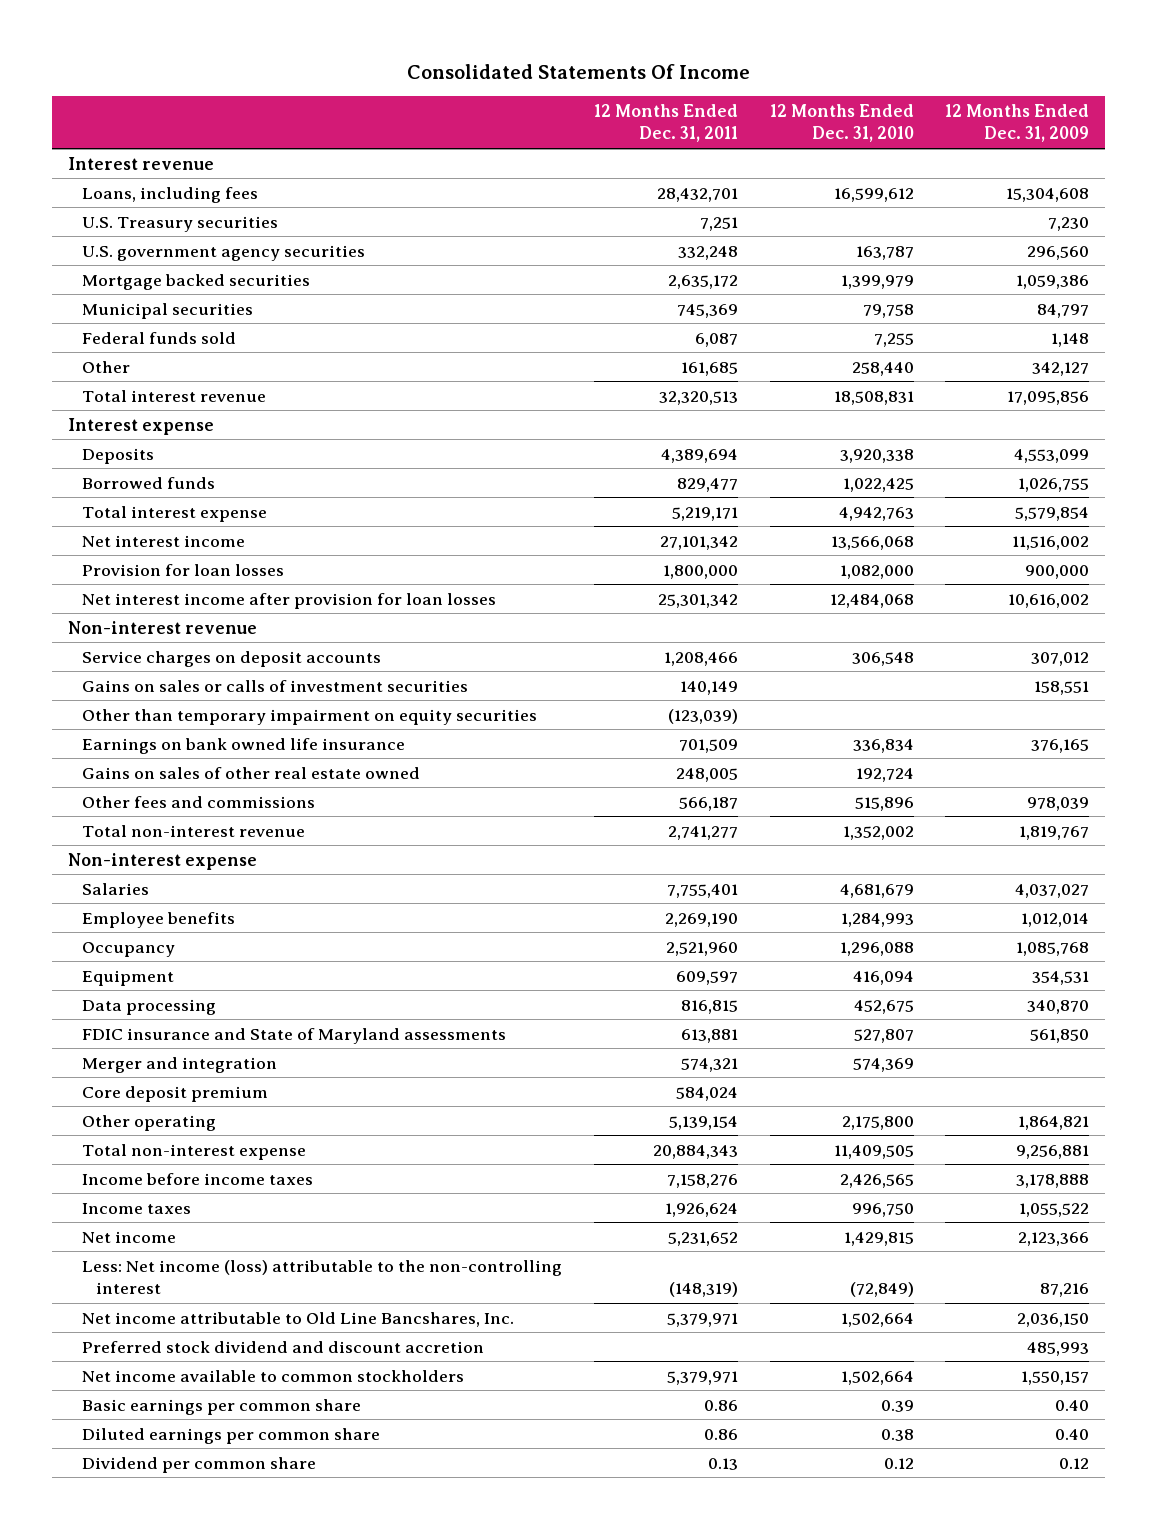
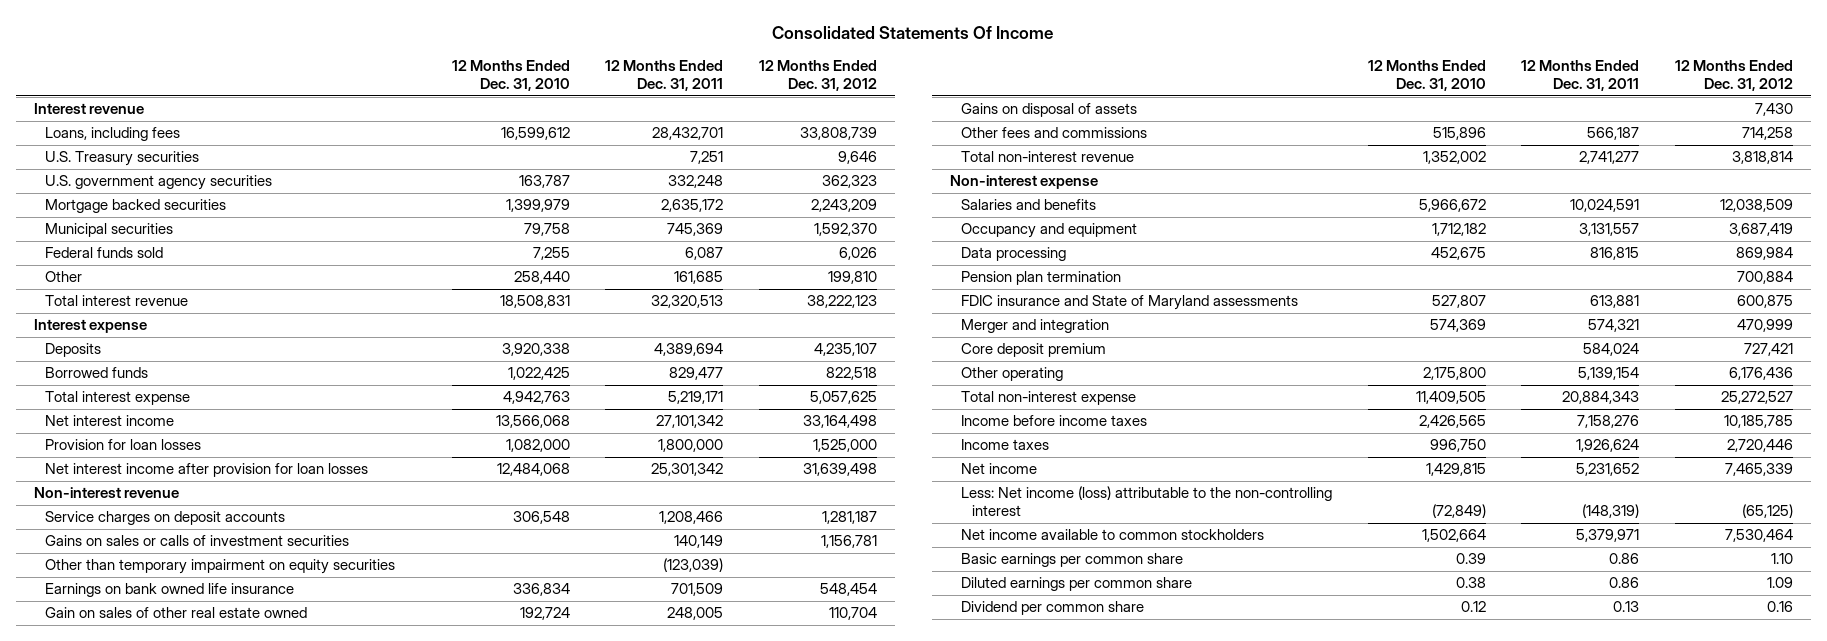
[945,103,1090,143] 12 Months Ended Dec. 31, 2009 -> none
none -> [758,60,877,92] 12 Months Ended Dec. 31, 2012
[81,766,420,779] Gains on sales of other real estate owned -> [44,607,307,619] Gain on sales of other real estate owned
none -> [960,103,1137,118] Gains on disposal of assets
[81,882,149,895] Salaries -> none
[81,911,235,928] Employee benefits -> none
[81,941,175,957] Occupancy -> none
[81,969,174,986] Equipment -> none
none -> [960,199,1096,211] Salaries and benefits
none -> [960,223,1137,239] Occupancy and equipment
none -> [960,271,1121,286] Pension plan termination
[81,1311,514,1327] Net income attributable to Old Line Bancshares, Inc. -> none
[81,1340,484,1353] Preferred stock dividend and discount accretion -> none

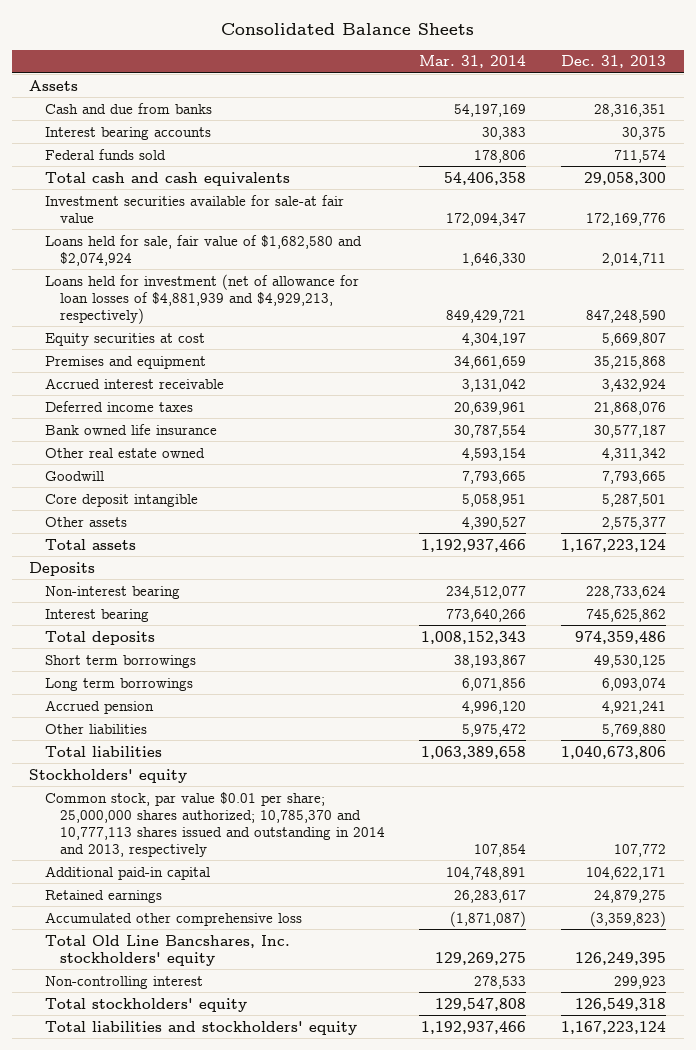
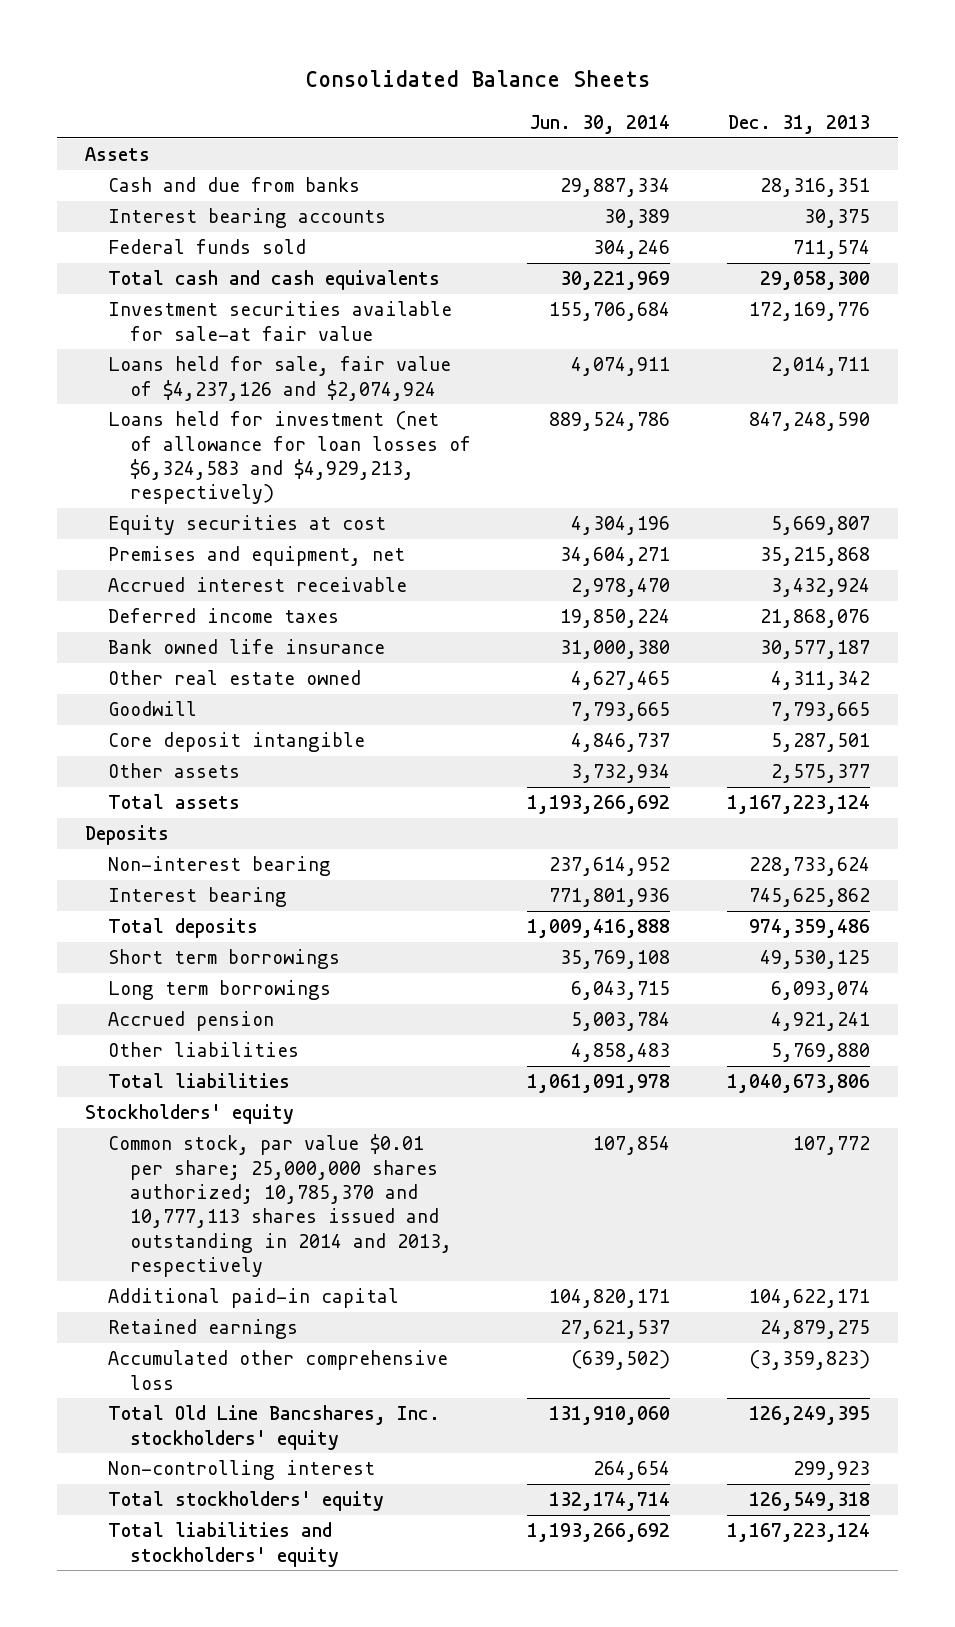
[419,55,527,69] Mar. 31, 2014 -> none
none -> [530,115,671,135] Jun. 30, 2014
[44,234,362,266] Loans held for sale, fair value of $1,682,580 and $2,074,924 -> [107,356,451,401] Loans held for sale, fair value of $4,237,126 and $2,074,924
[44,273,359,324] Loans held for investment (net of allowance for loan losses of $4,881,939 and $4,929,213, respectively) -> [107,411,471,505] Loans held for investment (net of allowance for loan losses of $6,324,583 and $4,929,213, respectively)
[44,355,206,369] Premises and equipment -> [107,546,405,567] Premises and equipment, net

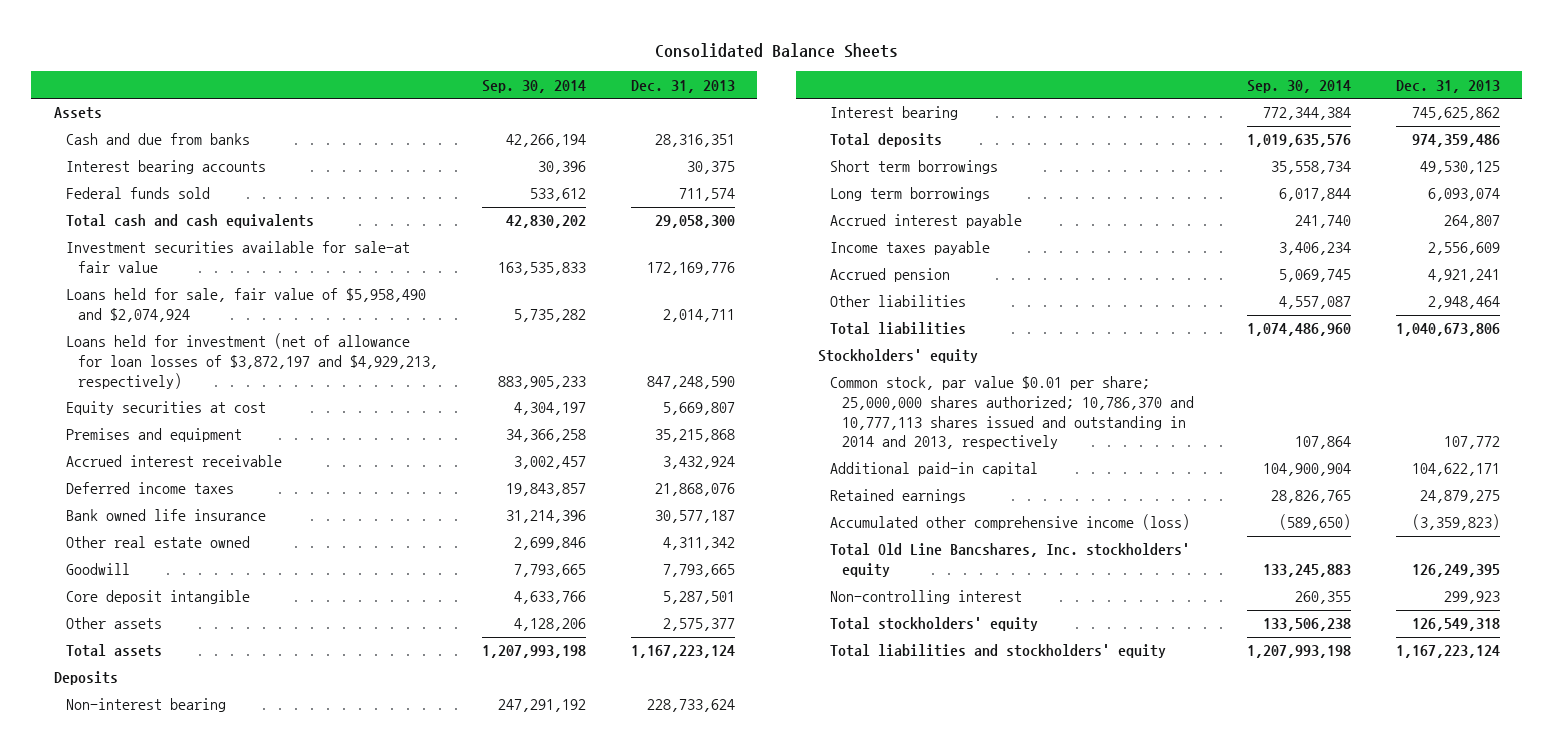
[530,115,671,135] Jun. 30, 2014 -> none
none -> [482,79,587,93] Sep. 30, 2014
[107,356,451,401] Loans held for sale, fair value of $4,237,126 and $2,074,924 -> [65,288,426,323] Loans held for sale, fair value of $5,958,490 and $2,074,924
[107,411,471,505] Loans held for investment (net of allowance for loan losses of $6,324,583 and $4,929,213, respectively) -> [65,333,438,389] Loans held for investment (net of allowance for loan losses of $3,872,197 and $4,929,213, respectively)
[107,546,405,567] Premises and equipment, net -> [65,428,242,443] Premises and equipment
none -> [830,214,1023,229] Accrued interest payable
none -> [830,241,991,256] Income taxes payable
[770,1043,870,1063] 5,769,880 -> [1427,296,1500,310] 2,948,464
[107,1134,452,1278] Common stock, par value $0.01 per share; 25,000,000 shares authorized; 10,785,370 and 10,777,113 shares issued and outstanding in 2014 and 2013, respectively -> [830,376,1195,450] Common stock, par value $0.01 per share; 25,000,000 shares authorized; 10,786,370 and 10,777,113 shares issued and outstanding in 2014 and 2013, respectively
[107,1350,448,1390] Accumulated other comprehensive loss -> [830,514,1191,531] Accumulated other comprehensive income (loss)

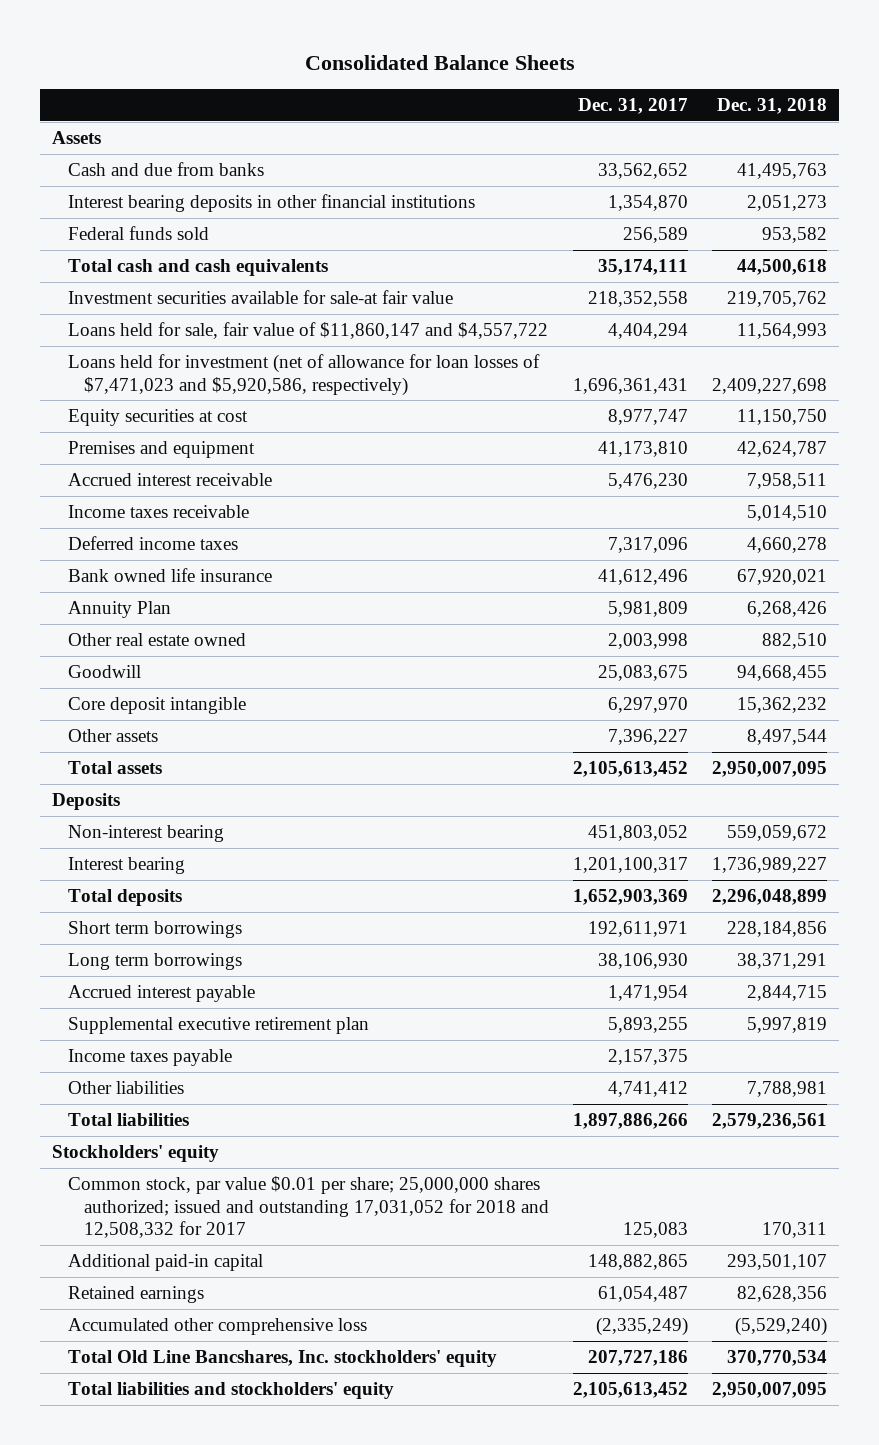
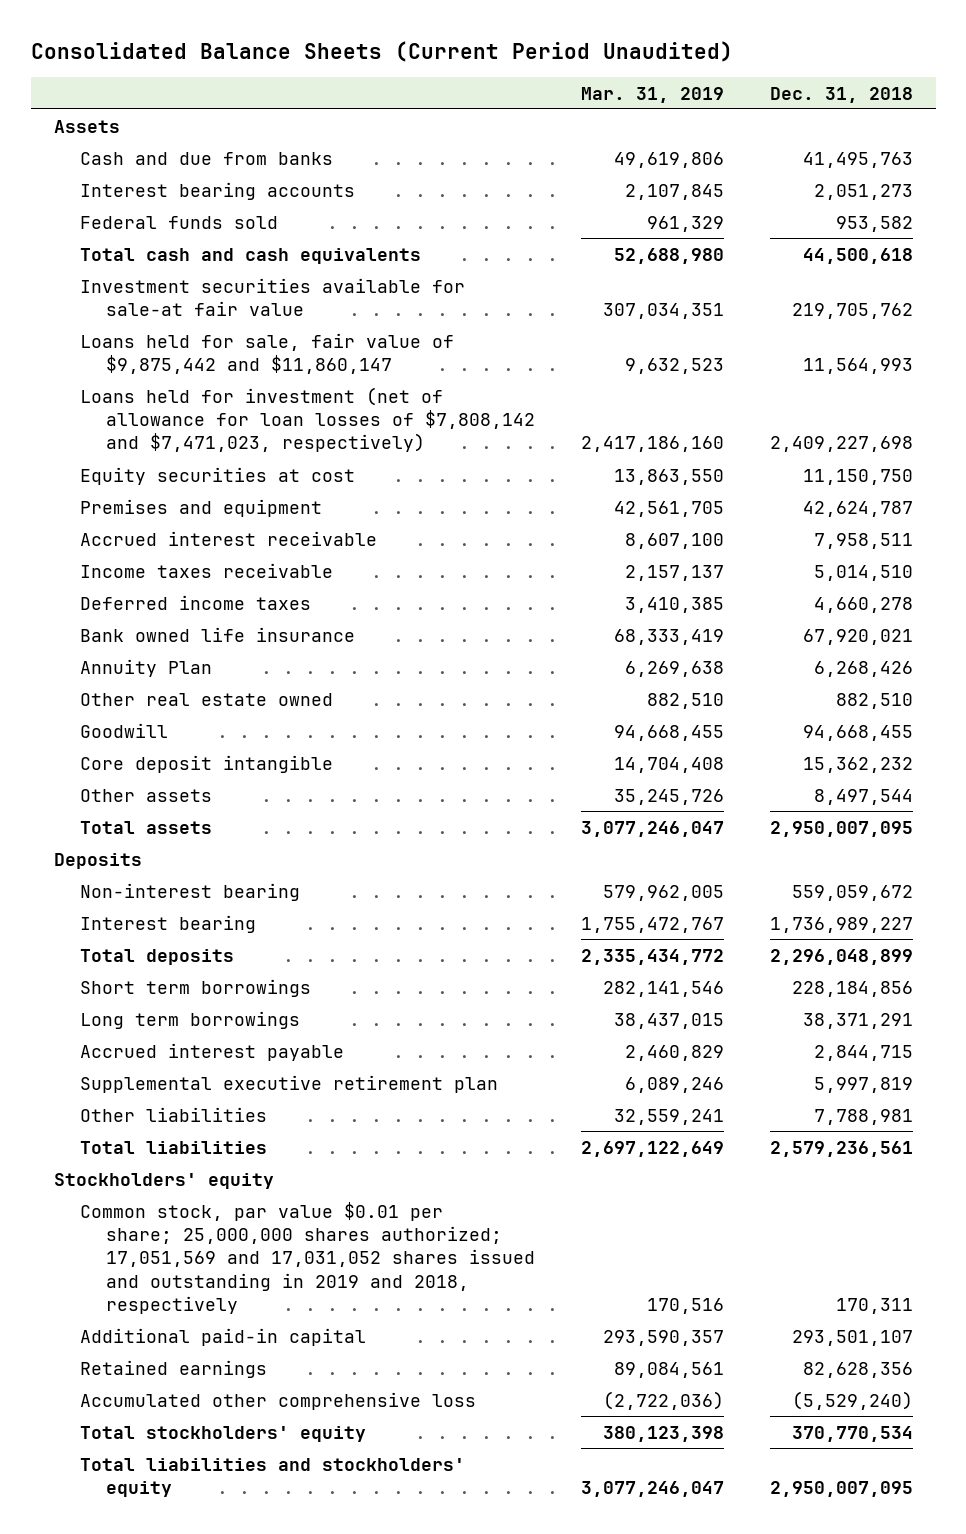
[304,54,575,70] Consolidated Balance Sheets -> [30,40,733,62] Consolidated Balance Sheets (Current Period Unaudited)
[578,97,689,114] Dec. 31, 2017 -> none
none -> [580,86,724,103] Mar. 31, 2019
[68,194,476,213] Interest bearing deposits in other financial institutions -> [79,181,355,200] Interest bearing accounts
[68,322,549,340] Loans held for sale, fair value of $11,860,147 and $4,557,722 -> [79,332,454,374] Loans held for sale, fair value of $9,875,442 and $11,860,147
[68,354,541,396] Loans held for investment (net of allowance for loan losses of $7,471,023 and $5,920,586, respectively) -> [79,386,536,453] Loans held for investment (net of allowance for loan losses of $7,808,142 and $7,471,023, respectively)
[68,1049,233,1067] Income taxes payable -> none
[68,1176,549,1239] Common stock, par value $0.01 per share; 25,000,000 shares authorized; issued and outstanding 17,031,052 for 2018 and 12,508,332 for 2017 -> [79,1201,536,1315] Common stock, par value $0.01 per share; 25,000,000 shares authorized; 17,051,569 and 17,031,052 shares issued and outstanding in 2019 and 2018, respectively
[68,1350,498,1368] Total Old Line Bancshares, Inc. stockholders' equity -> [79,1425,366,1442] Total stockholders' equity

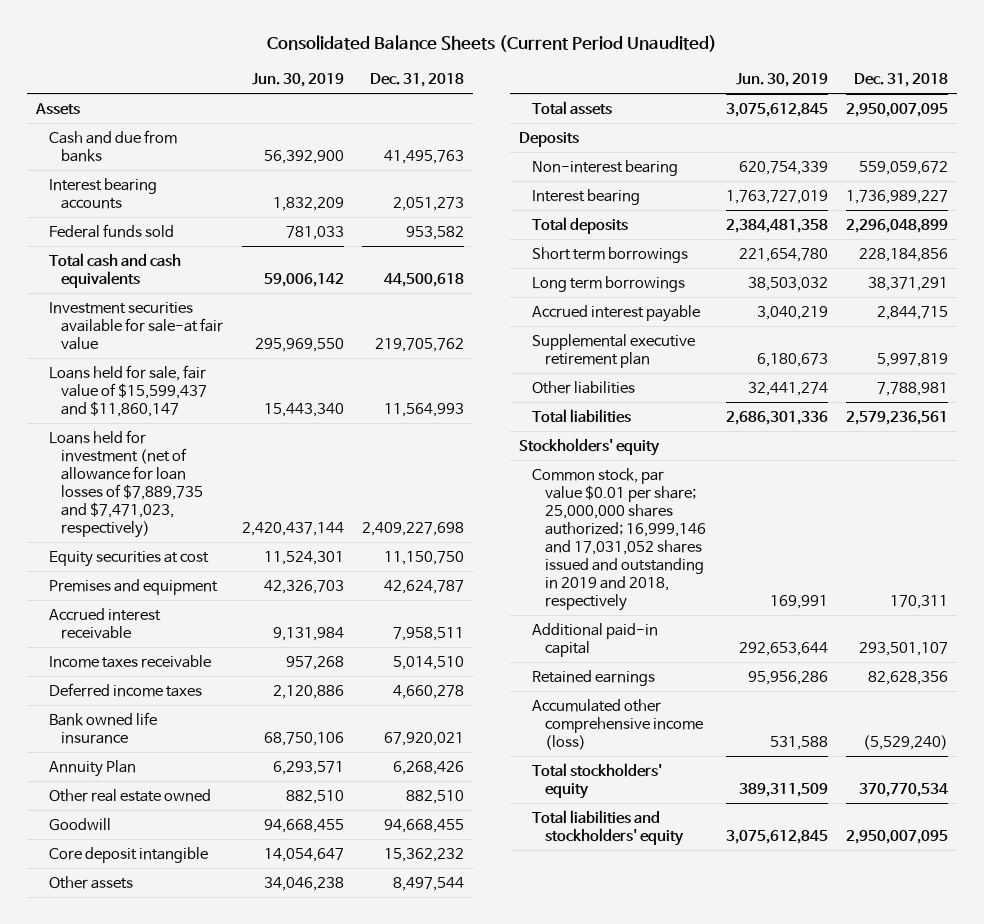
[580,86,724,103] Mar. 31, 2019 -> none
none -> [251,72,344,87] Jun. 30, 2019
[79,332,454,374] Loans held for sale, fair value of $9,875,442 and $11,860,147 -> [48,364,208,417] Loans held for sale, fair value of $15,599,437 and $11,860,147
[79,386,536,453] Loans held for investment (net of allowance for loan losses of $7,808,142 and $7,471,023, respectively) -> [48,429,204,539] Loans held for investment (net of allowance for loan losses of $7,889,735 and $7,471,023, respectively)
[79,1201,536,1315] Common stock, par value $0.01 per share; 25,000,000 shares authorized; 17,051,569 and 17,031,052 shares issued and outstanding in 2019 and 2018, respectively -> [532,467,707,612] Common stock, par value $0.01 per share; 25,000,000 shares authorized; 16,999,146 and 17,031,052 shares issued and outstanding in 2019 and 2018, respectively
[79,1391,476,1410] Accumulated other comprehensive loss -> [532,698,704,750] Accumulated other comprehensive income (loss)

